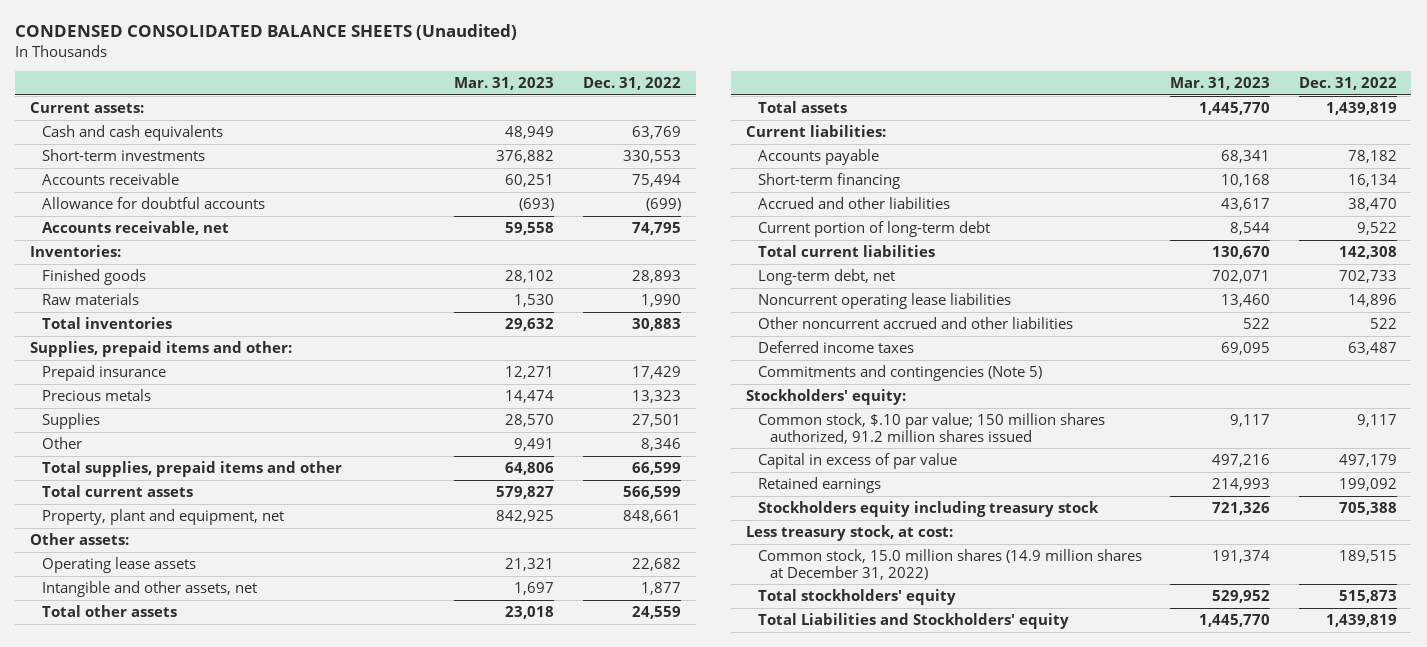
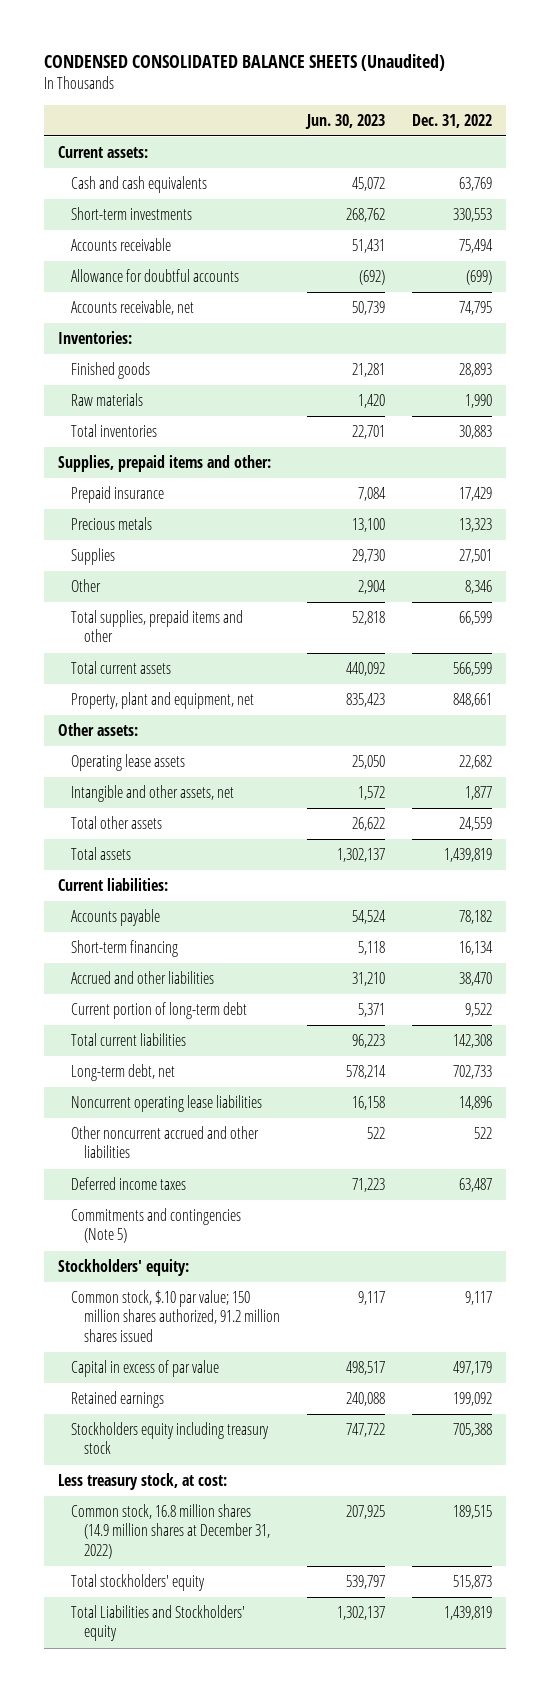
[454,76,555,90] Mar. 31, 2023 -> none
none -> [304,113,385,129] Jun. 30, 2023
[757,548,1142,580] Common stock, 15.0 million shares (14.9 million shares at December 31, 2022) -> [70,1504,270,1559] Common stock, 16.8 million shares (14.9 million shares at December 31, 2022)

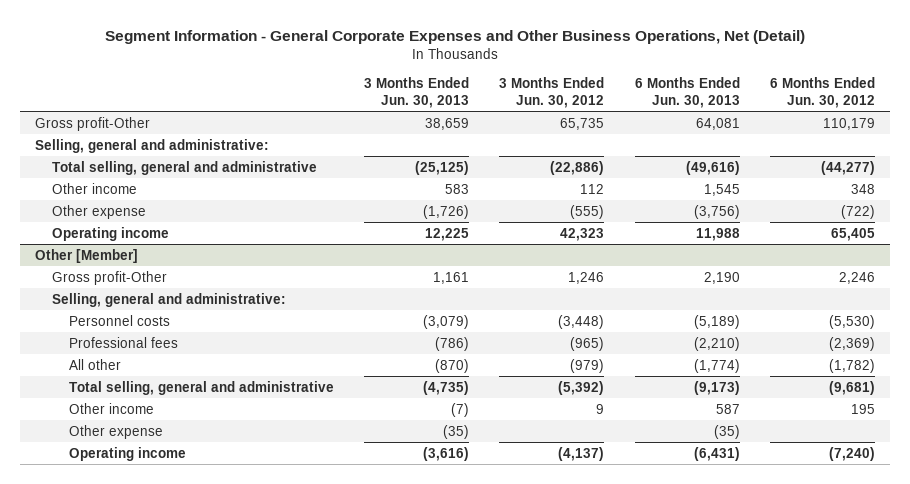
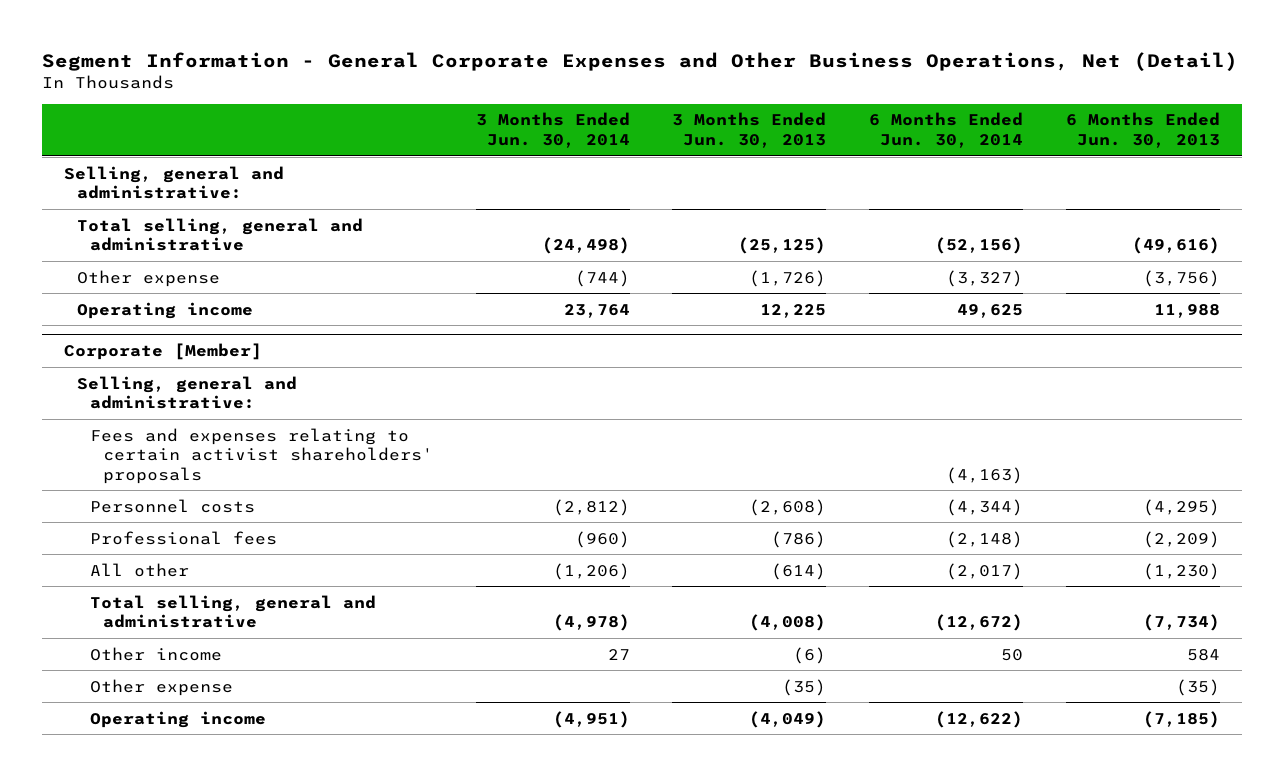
[499,76,605,108] 3 Months Ended Jun. 30, 2012 -> none
[769,76,875,108] 6 Months Ended Jun. 30, 2012 -> none
none -> [475,112,630,148] 3 Months Ended Jun. 30, 2014
none -> [869,112,1024,148] 6 Months Ended Jun. 30, 2014
[35,116,151,131] Gross profit-Other -> none
[51,182,137,194] Other income -> none
[35,248,139,263] Other [Member] -> none
[51,270,167,285] Gross profit-Other -> none
none -> [63,343,262,361] Corporate [Member]
none -> [89,427,433,484] Fees and expenses relating to certain activist shareholders' proposals
[422,314,469,329] (3,079) -> [749,498,827,516] (2,608)
[693,314,740,329] (5,189) -> [1143,498,1221,516] (4,295)
[693,336,740,351] (2,210) -> [1143,530,1221,548] (2,209)
[434,358,469,373] (870) -> [771,562,827,580] (614)
[693,358,740,373] (1,774) -> [1143,562,1221,580] (1,230)
[422,380,469,395] (4,735) -> [749,614,827,632] (4,008)
[693,380,740,395] (9,173) -> [1143,614,1221,632] (7,734)
[450,402,469,417] (7) -> [793,646,827,664] (6)
[715,403,740,414] 587 -> [1187,648,1221,661] 584
[422,446,469,461] (3,616) -> [749,710,827,728] (4,049)
[693,446,740,461] (6,431) -> [1143,710,1221,728] (7,185)

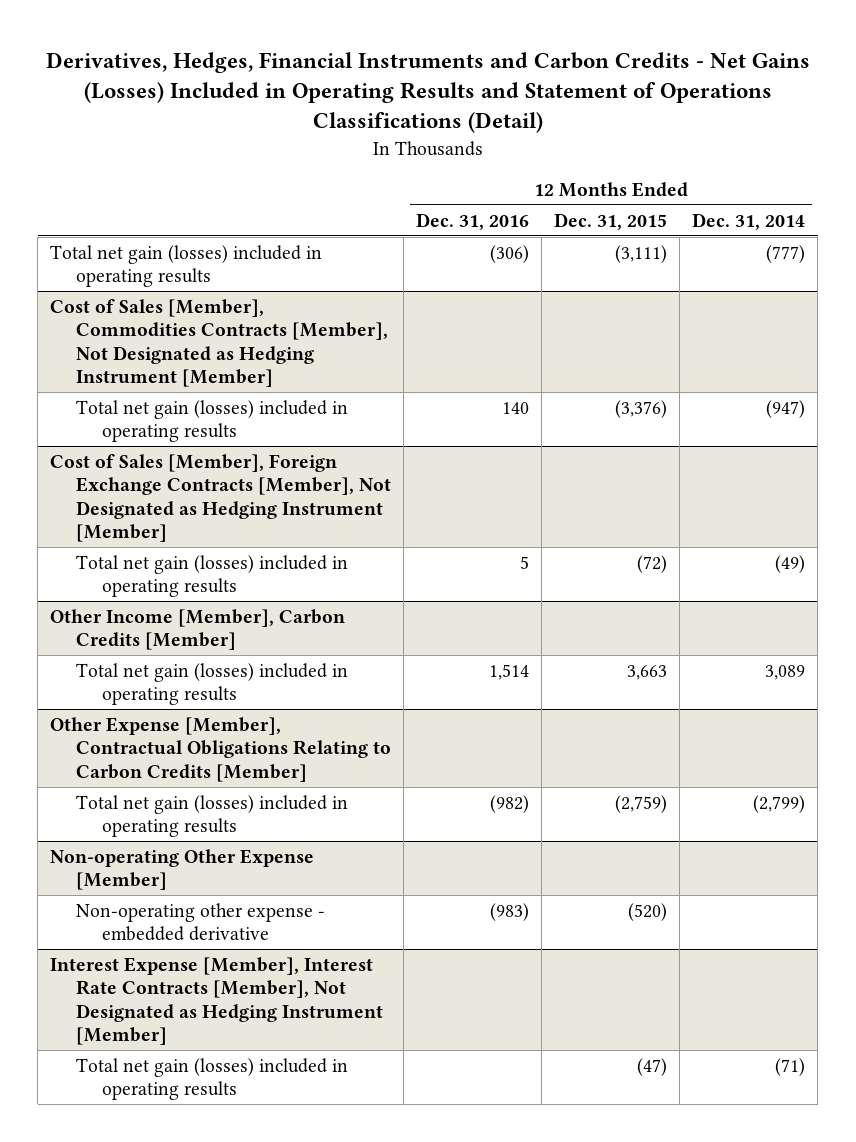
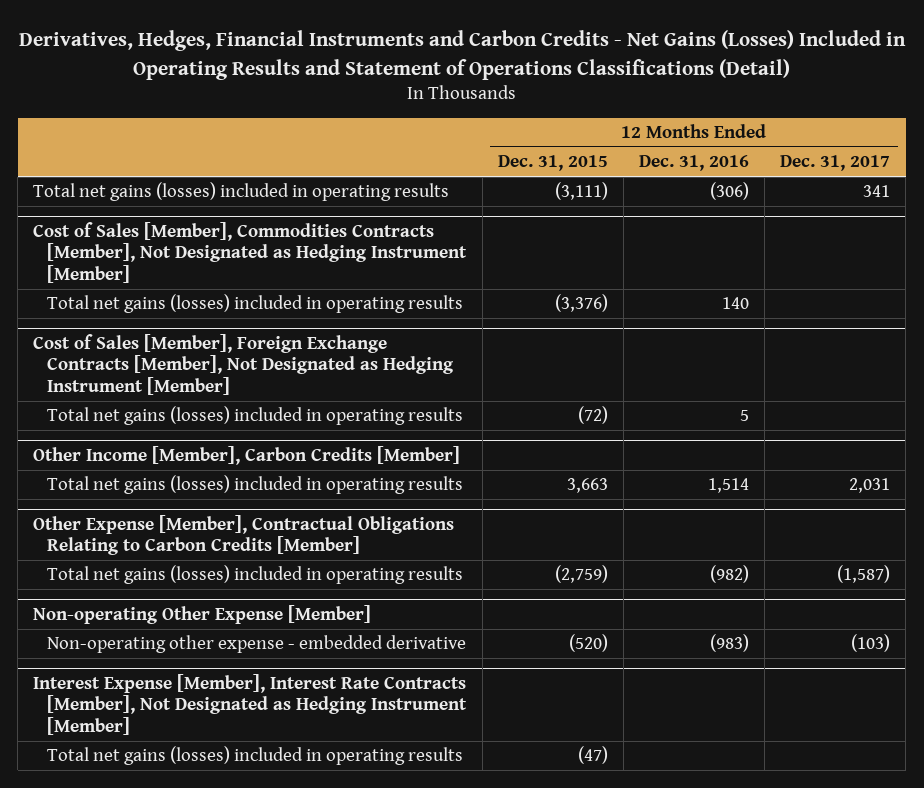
[692,212,806,230] Dec. 31, 2014 -> none
none -> [780,155,891,172] Dec. 31, 2017
[50,244,323,288] Total net gain (losses) included in operating results -> [33,182,450,202] Total net gains (losses) included in operating results
[76,399,349,443] Total net gain (losses) included in operating results -> [47,294,464,314] Total net gains (losses) included in operating results
[76,554,349,598] Total net gain (losses) included in operating results -> [47,406,464,426] Total net gains (losses) included in operating results
[76,662,349,706] Total net gain (losses) included in operating results -> [47,475,464,495] Total net gains (losses) included in operating results
[76,794,349,838] Total net gain (losses) included in operating results -> [47,565,464,585] Total net gains (losses) included in operating results
[76,1057,349,1101] Total net gain (losses) included in operating results -> [47,746,464,766] Total net gains (losses) included in operating results

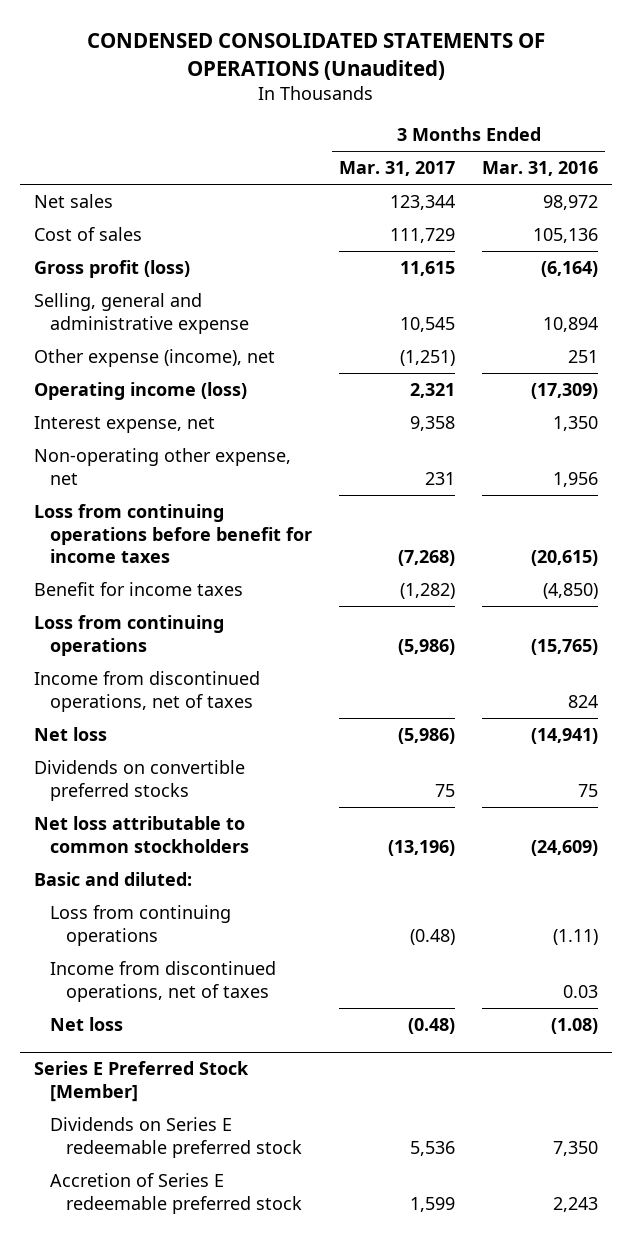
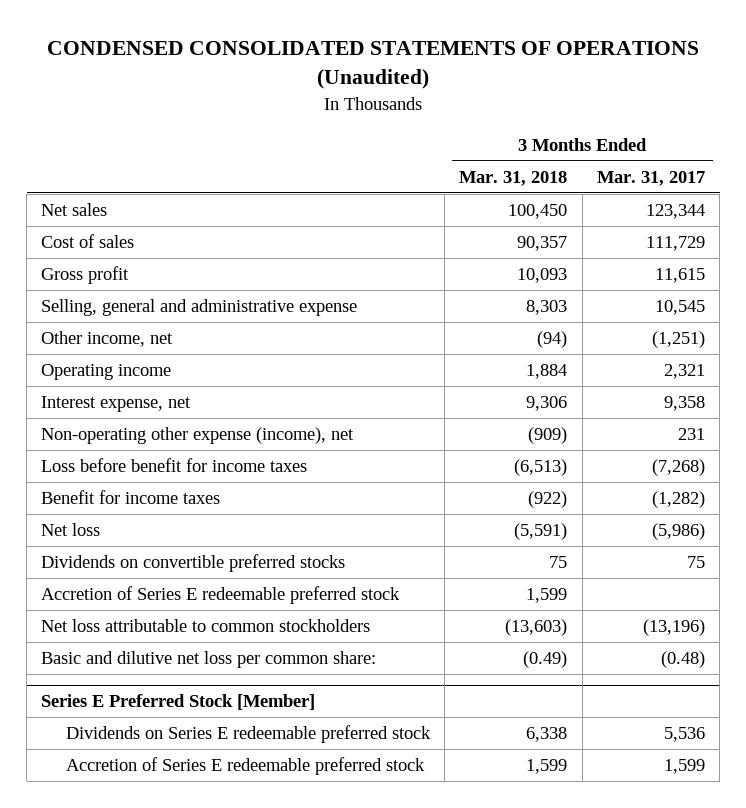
[482,161,599,177] Mar. 31, 2016 -> none
none -> [459,170,568,186] Mar. 31, 2018
[33,259,190,278] Gross profit (loss) -> [41,266,130,285] Gross profit
[33,348,275,367] Other expense (income), net -> [41,331,174,348] Other income, net
[33,381,247,400] Operating income (loss) -> [41,364,172,381] Operating income
[33,447,291,485] Non-operating other expense, net -> [41,427,355,445] Non-operating other expense (income), net
[33,503,313,564] Loss from continuing operations before benefit for income taxes -> [41,458,308,473] Loss before benefit for income taxes
[33,614,224,656] Loss from continuing operations -> none
[33,670,260,712] Income from discontinued operations, net of taxes -> none
none -> [41,586,401,605] Accretion of Series E redeemable preferred stock
[33,871,192,886] Basic and diluted: -> none
[50,904,232,946] Loss from continuing operations -> none
[50,960,277,1002] Income from discontinued operations, net of taxes -> none
[50,1016,124,1031] Net loss -> [41,651,377,669] Basic and dilutive net loss per common share:

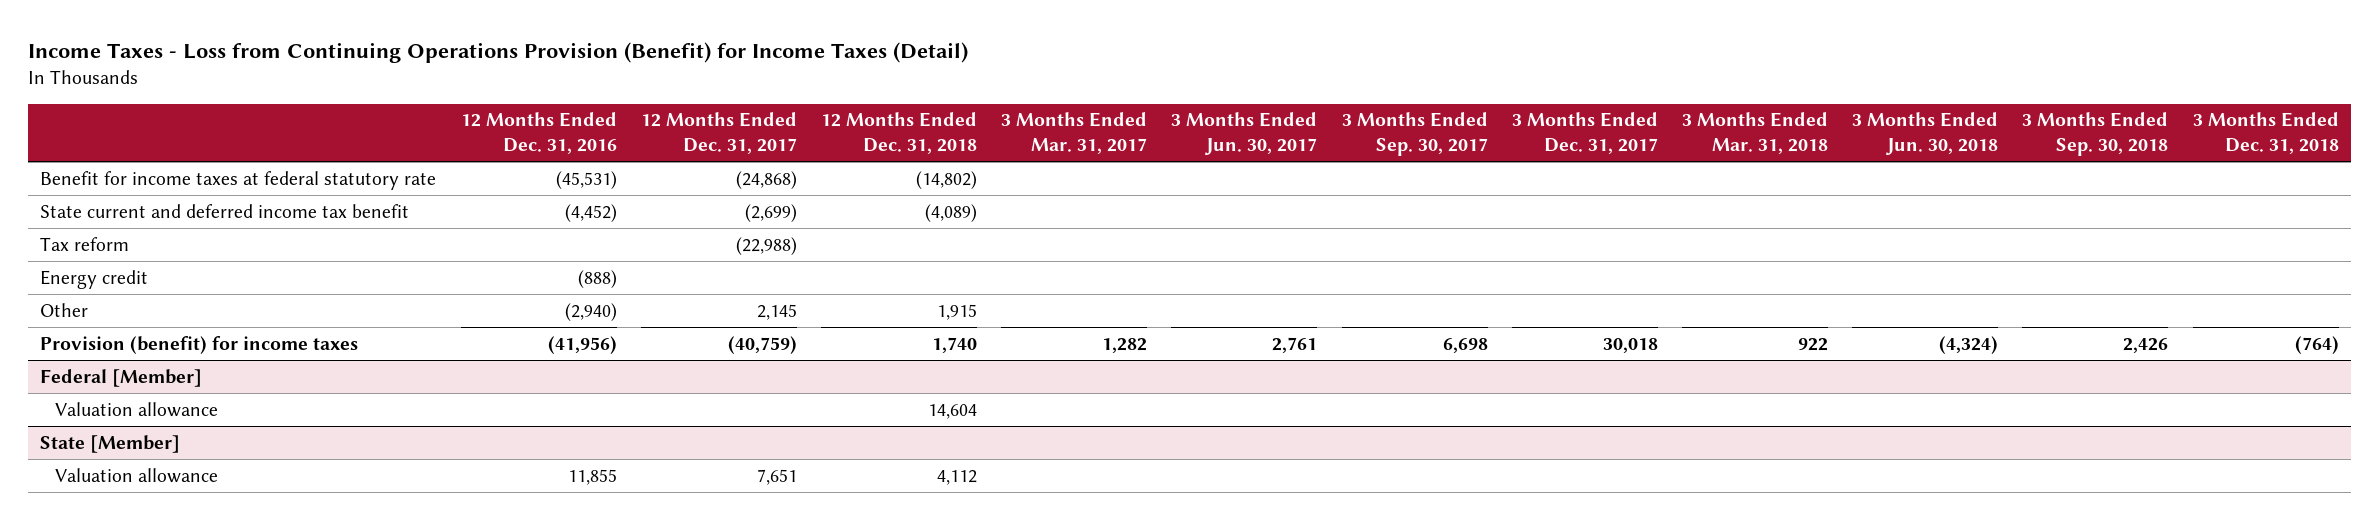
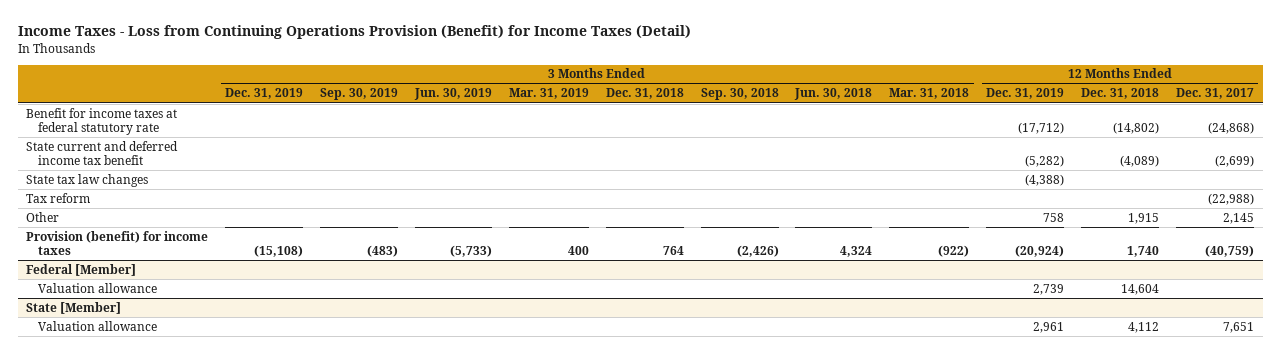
[460,112,617,155] 12 Months Ended Dec. 31, 2016 -> none
[1001,112,1148,155] 3 Months Ended Mar. 31, 2017 -> none
[1171,112,1318,156] 3 Months Ended Jun. 30, 2017 -> none
[1341,112,1488,157] 3 Months Ended Sep. 30, 2017 -> none
[1511,112,1658,155] 3 Months Ended Dec. 31, 2017 -> none
none -> [225,88,304,100] Dec. 31, 2019
none -> [320,88,399,101] Sep. 30, 2019
none -> [413,88,492,101] Jun. 30, 2019
none -> [508,88,589,100] Mar. 31, 2019
none -> [986,88,1065,100] Dec. 31, 2019
none -> [26,173,149,187] State tax law changes
[40,269,149,289] Energy credit -> none
[1797,337,1828,351] 922 -> [938,245,970,258] (922)
[1939,335,1999,354] (4,324) -> [840,246,873,258] 4,324
[2123,337,2169,353] 2,426 -> [736,245,779,258] (2,426)
[2294,335,2339,354] (764) -> [662,246,684,256] 764

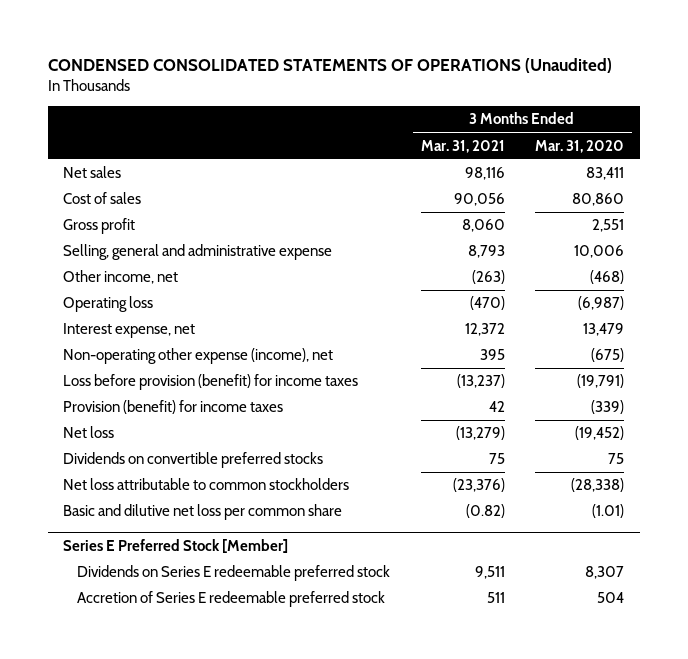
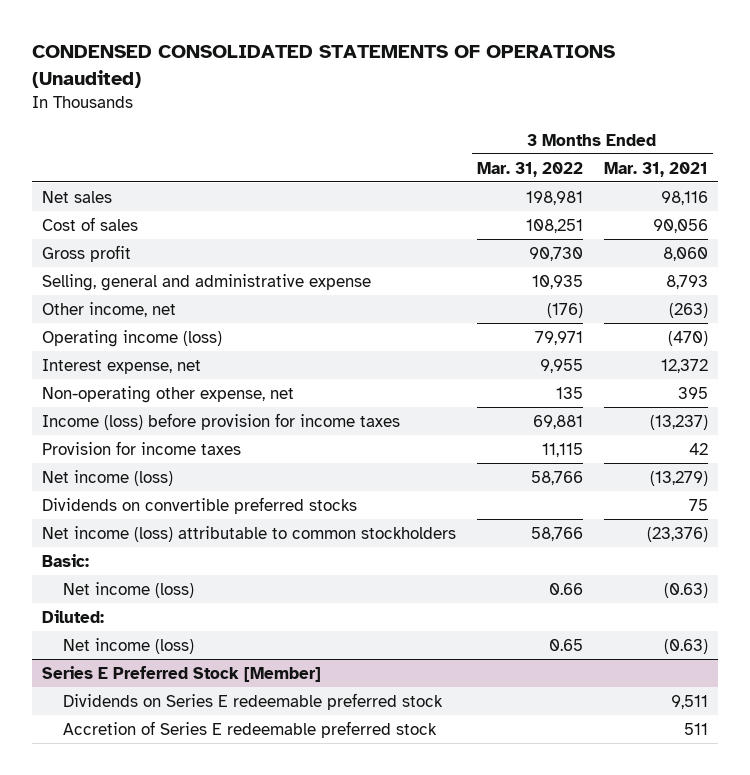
[535,139,625,153] Mar. 31, 2020 -> none
none -> [476,161,583,177] Mar. 31, 2022
[63,296,154,313] Operating loss -> [42,329,223,347] Operating income (loss)
[63,348,334,365] Non-operating other expense (income), net -> [42,385,295,403] Non-operating other expense, net
[63,374,359,391] Loss before provision (benefit) for income taxes -> [42,412,401,430] Income (loss) before provision for income taxes
[63,400,284,415] Provision (benefit) for income taxes -> [42,440,242,455] Provision for income taxes
[63,426,115,439] Net loss -> [42,469,174,486] Net income (loss)
[63,504,343,521] Basic and dilutive net loss per common share -> none
[63,478,350,491] Net loss attributable to common stockholders -> [42,525,457,542] Net income (loss) attributable to common stockholders
none -> [42,553,90,567] Basic:
none -> [62,581,194,598] Net income (loss)
none -> [42,609,105,623] Diluted:
none -> [62,637,194,654] Net income (loss)

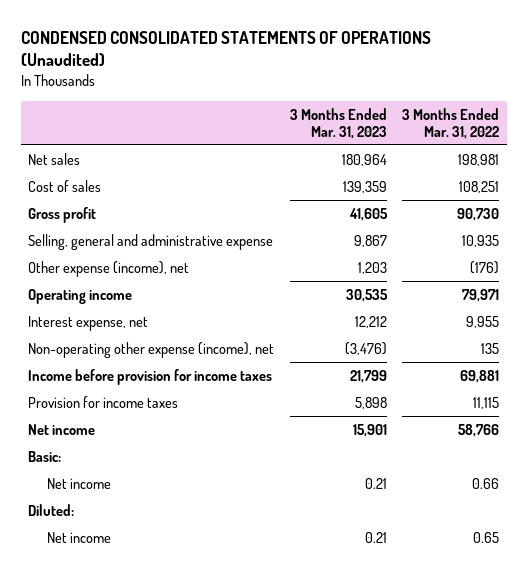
[603,161,708,177] Mar. 31, 2021 -> none
none -> [289,107,387,139] 3 Months Ended Mar. 31, 2023
[42,301,177,317] Other income, net -> [28,260,190,277] Other expense (income), net
[42,329,223,347] Operating income (loss) -> [28,288,133,304] Operating income
[42,385,295,403] Non-operating other expense, net -> [28,341,275,358] Non-operating other expense (income), net
[42,412,401,430] Income (loss) before provision for income taxes -> [28,368,273,385] Income before provision for income taxes
[42,496,358,514] Dividends on convertible preferred stocks -> none
[42,525,457,542] Net income (loss) attributable to common stockholders -> none
[42,469,174,486] Net income (loss) -> [28,423,96,435] Net income
[62,581,194,598] Net income (loss) -> [47,477,112,489] Net income
[42,665,322,682] Series E Preferred Stock [Member] -> none
[62,692,443,710] Dividends on Series E redeemable preferred stock -> none
[62,720,437,738] Accretion of Series E redeemable preferred stock -> none
[62,637,194,654] Net income (loss) -> [47,531,112,543] Net income

